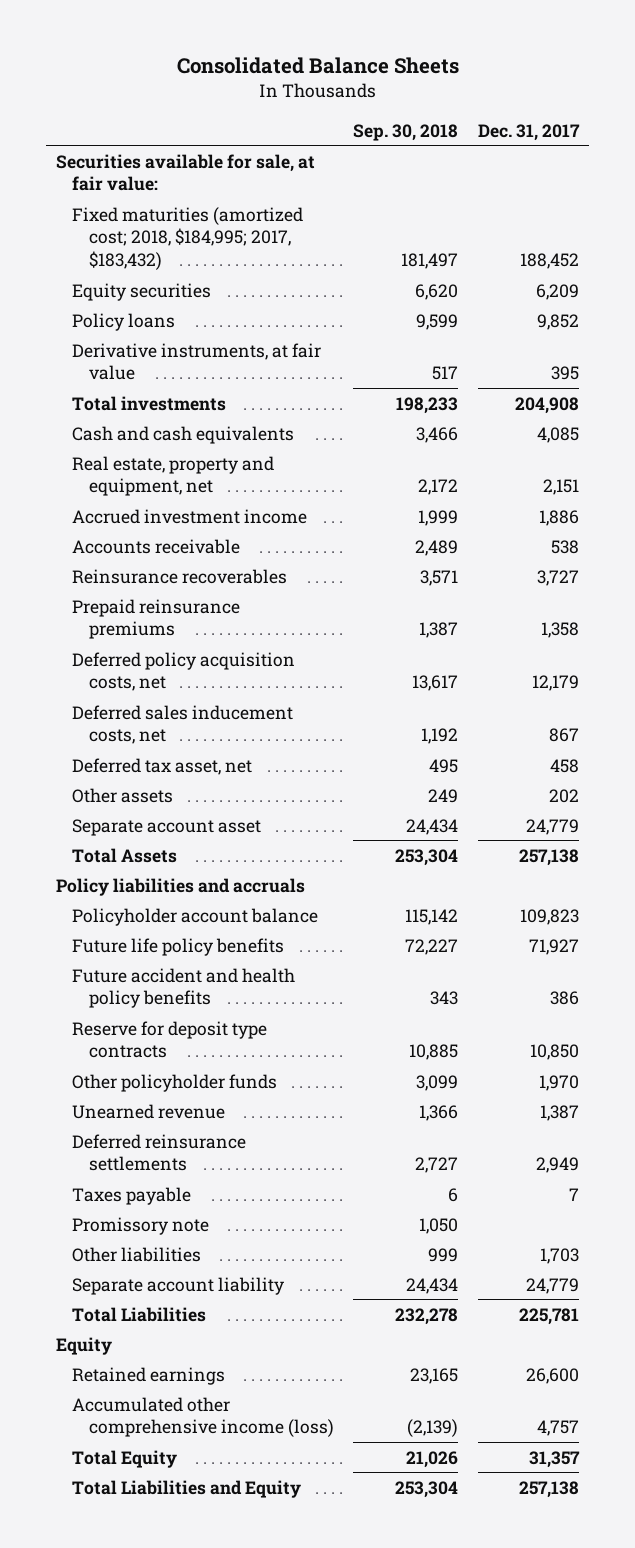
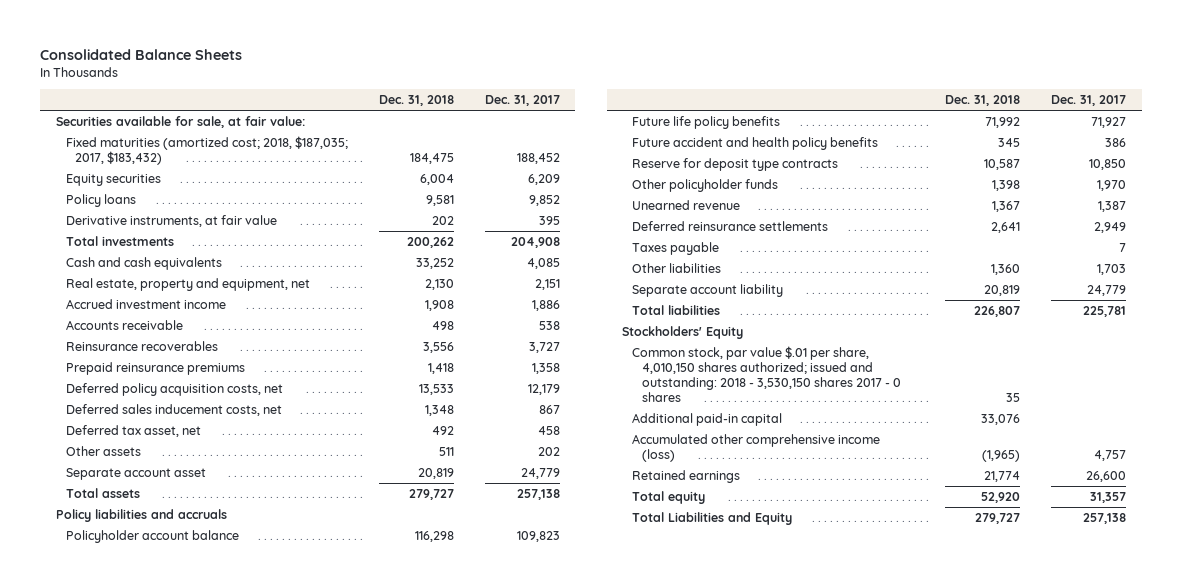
[353,123,459,141] Sep. 30, 2018 -> none
none -> [378,95,454,107] Dec. 31, 2018
[72,206,304,271] Fixed maturities (amortized cost; 2018, $184,995; 2017, $183,432) -> [65,135,348,166] Fixed maturities (amortized cost; 2018, $187,035; 2017, $183,432)
[72,847,178,863] Total Assets -> [65,487,140,498] Total assets
[72,1216,210,1235] Promissory note -> none
[72,1306,207,1322] Total Liabilities -> [631,304,720,315] Total liabilities
[55,1336,112,1355] Equity -> [622,325,744,339] Stockholders' Equity
none -> [631,345,901,403] Common stock, par value $.01 per share, 4,010,150 shares authorized; issued and outstanding: 2018 - 3,530,150 shares 2017 - 0 shares
none -> [631,412,782,426] Additional paid-in capital
[72,1366,226,1385] Retained earnings -> [631,469,740,483] Retained earnings
[72,1449,178,1468] Total Equity -> [631,490,705,504] Total equity

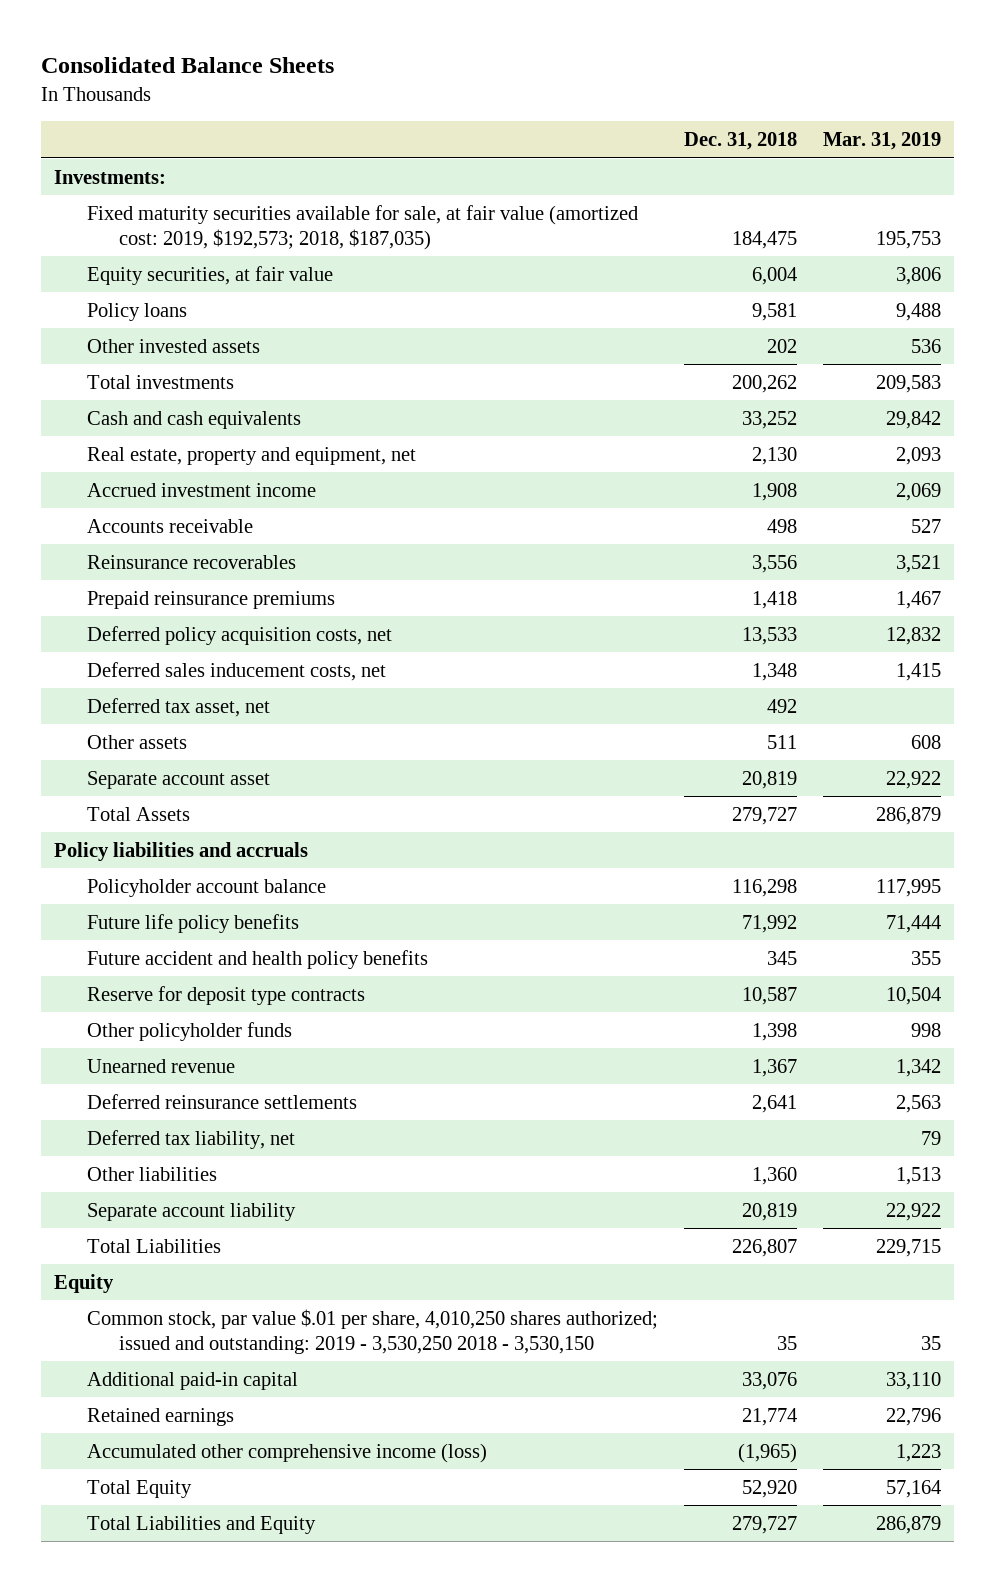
[484,95,560,107] Dec. 31, 2017 -> none
none -> [822,132,941,151] Mar. 31, 2019
[55,115,305,128] Securities available for sale, at fair value: -> none
none -> [53,169,166,184] Investments:
[65,135,348,166] Fixed maturities (amortized cost; 2018, $187,035; 2017, $183,432) -> [86,204,638,250] Fixed maturity securities available for sale, at fair value (amortized cost: 2019, $192,573; 2018, $187,035)
[65,173,161,186] Equity securities -> [86,265,333,285] Equity securities, at fair value
[65,214,277,227] Derivative instruments, at fair value -> none
none -> [86,338,260,353] Other invested assets
[65,487,140,498] Total assets -> [86,806,190,821] Total Assets
[631,241,719,255] Taxes payable -> none
none -> [86,1129,295,1149] Deferred tax liability, net
[631,304,720,315] Total liabilities -> [86,1238,221,1253] Total Liabilities
[622,325,744,339] Stockholders' Equity -> [53,1273,114,1293] Equity
[631,345,901,403] Common stock, par value $.01 per share, 4,010,150 shares authorized; issued and outstanding: 2018 - 3,530,150 shares 2017 - 0 shares -> [86,1308,658,1354] Common stock, par value $.01 per share, 4,010,250 shares authorized; issued and outstanding: 2019 - 3,530,250 2018 - 3,530,150
[631,433,880,463] Accumulated other comprehensive income (loss) -> [86,1442,487,1463] Accumulated other comprehensive income (loss)
[631,490,705,504] Total equity -> [86,1479,192,1498] Total Equity

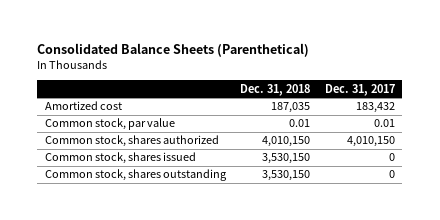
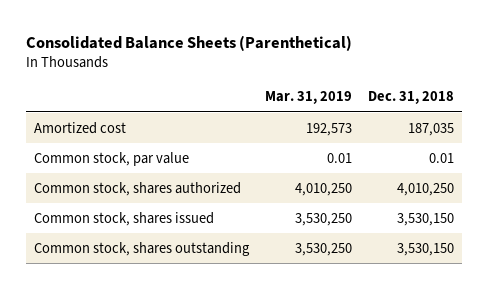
[325,83,396,96] Dec. 31, 2017 -> none
none -> [264,91,352,105] Mar. 31, 2019
[262,136,311,148] 4,010,150 -> [396,182,454,196] 4,010,250

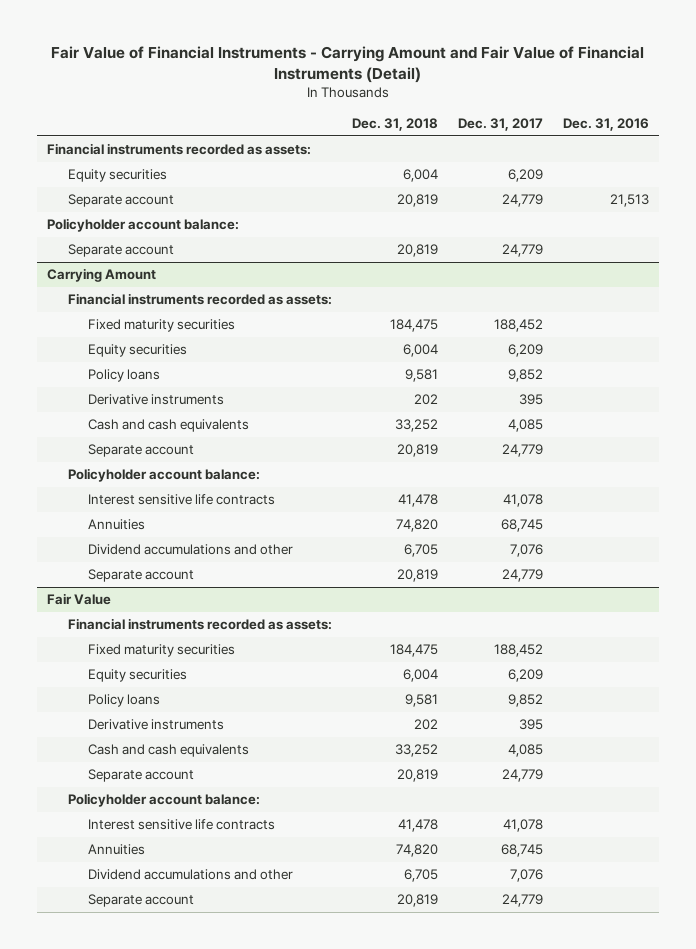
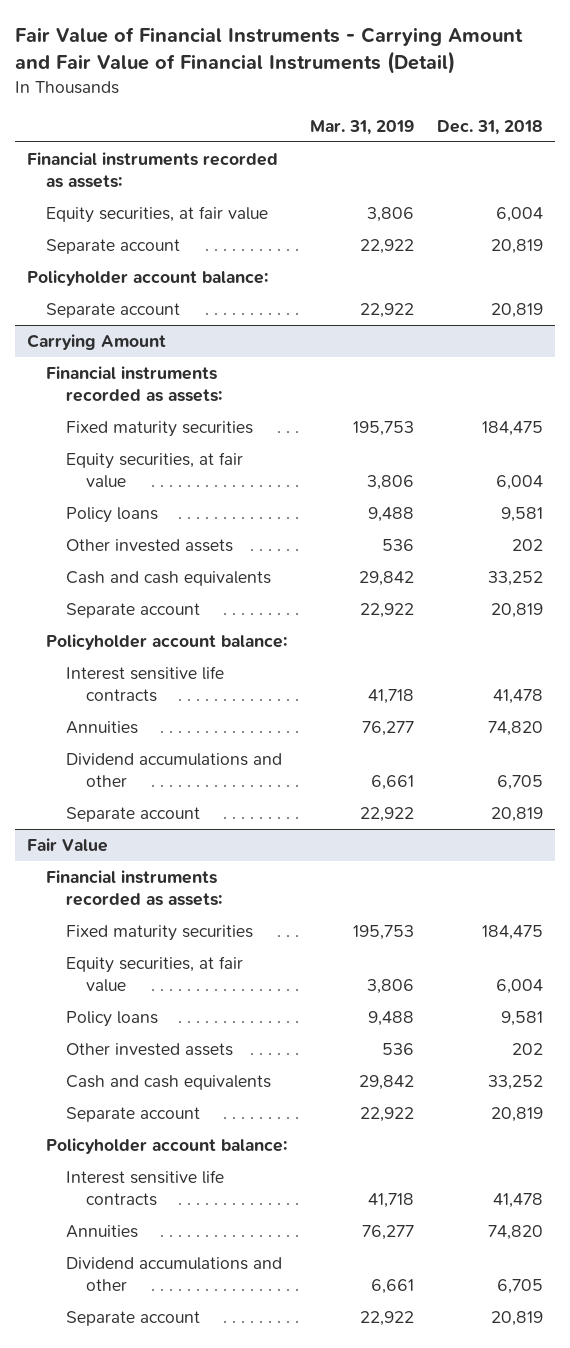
[457,118,543,132] Dec. 31, 2017 -> none
[563,118,650,132] Dec. 31, 2016 -> none
none -> [310,119,415,135] Mar. 31, 2019
[67,169,167,183] Equity securities -> [46,205,269,223] Equity securities, at fair value
[88,344,188,358] Equity securities -> [66,451,244,489] Equity securities, at fair value
[88,394,225,406] Derivative instruments -> none
none -> [66,538,234,552] Other invested assets
[88,669,188,683] Equity securities -> [66,955,244,993] Equity securities, at fair value
[88,719,225,731] Derivative instruments -> none
none -> [66,1042,234,1056] Other invested assets

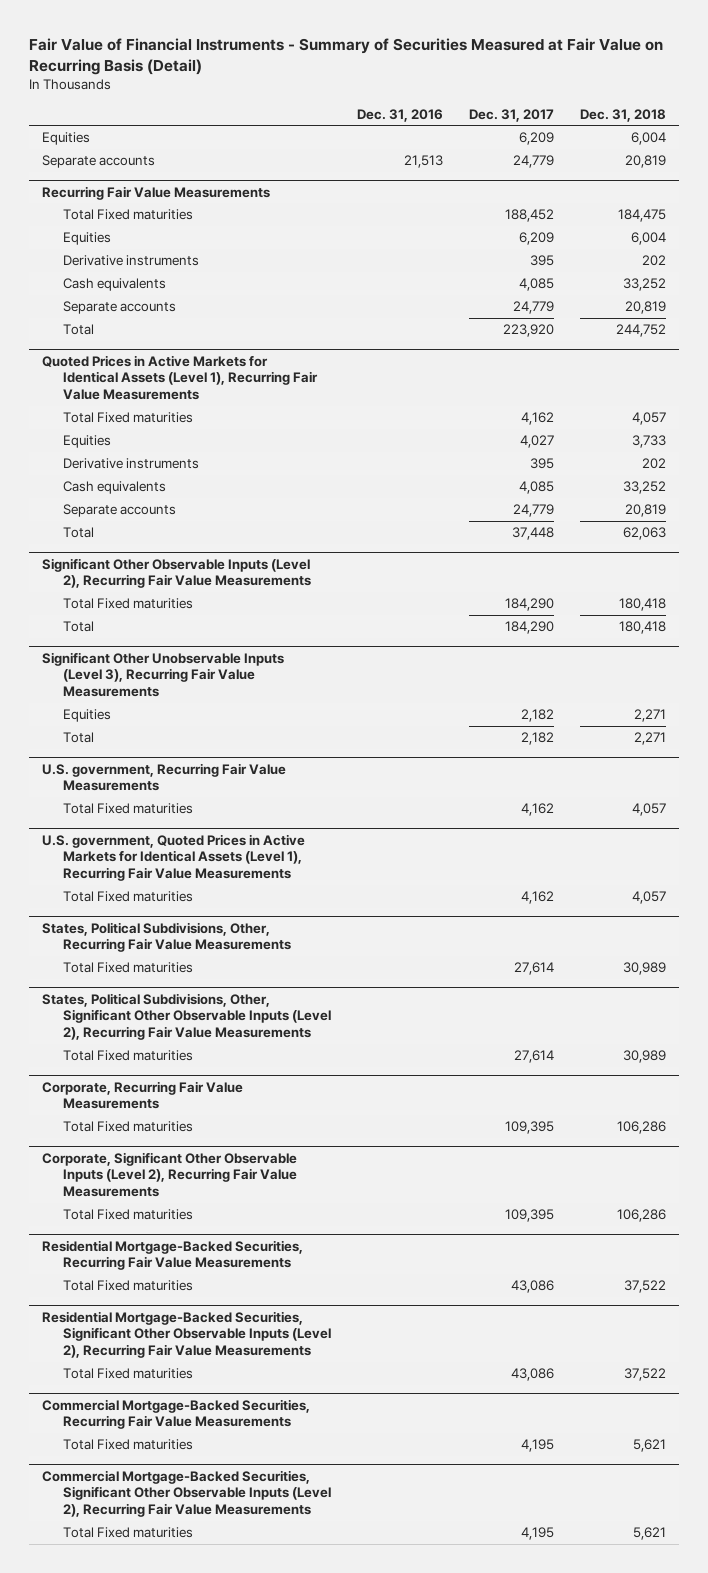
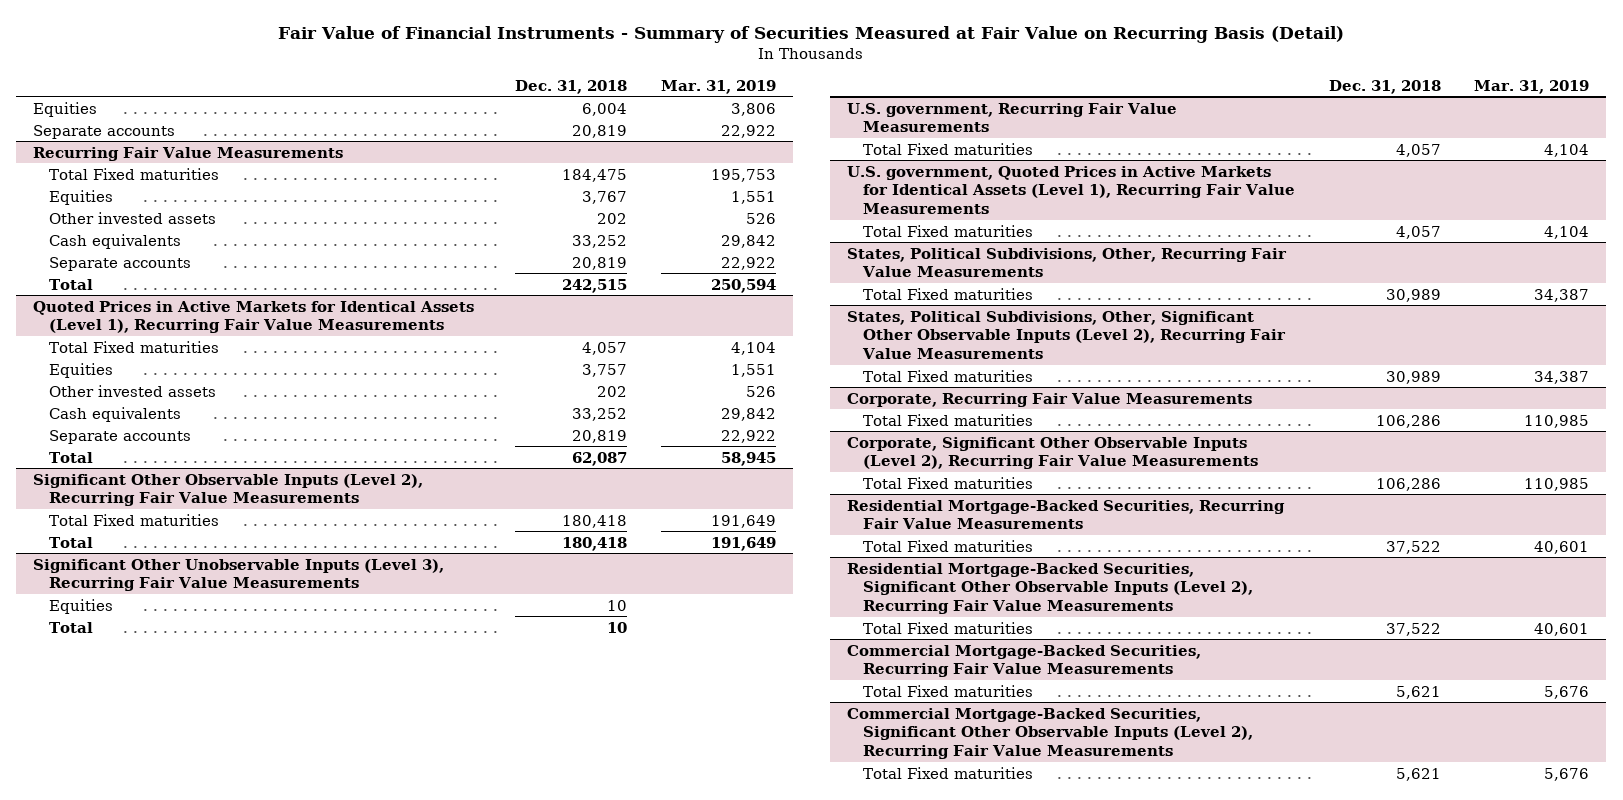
[356,108,443,122] Dec. 31, 2016 -> none
[468,108,554,122] Dec. 31, 2017 -> none
none -> [661,79,777,94] Mar. 31, 2019
[62,255,199,267] Derivative instruments -> none
[630,232,666,246] 6,004 -> [582,190,628,204] 3,767
none -> [49,211,217,224] Other invested assets
[615,324,666,338] 244,752 -> [562,278,628,293] 242,515
[62,458,199,470] Derivative instruments -> none
[631,435,666,449] 3,733 -> [582,363,628,377] 3,757
none -> [49,384,217,397] Other invested assets
[622,527,666,541] 62,063 -> [572,451,628,466] 62,087
[633,709,666,723] 2,271 -> [607,599,628,611] 10
[633,732,666,746] 2,271 -> [607,621,628,633] 10

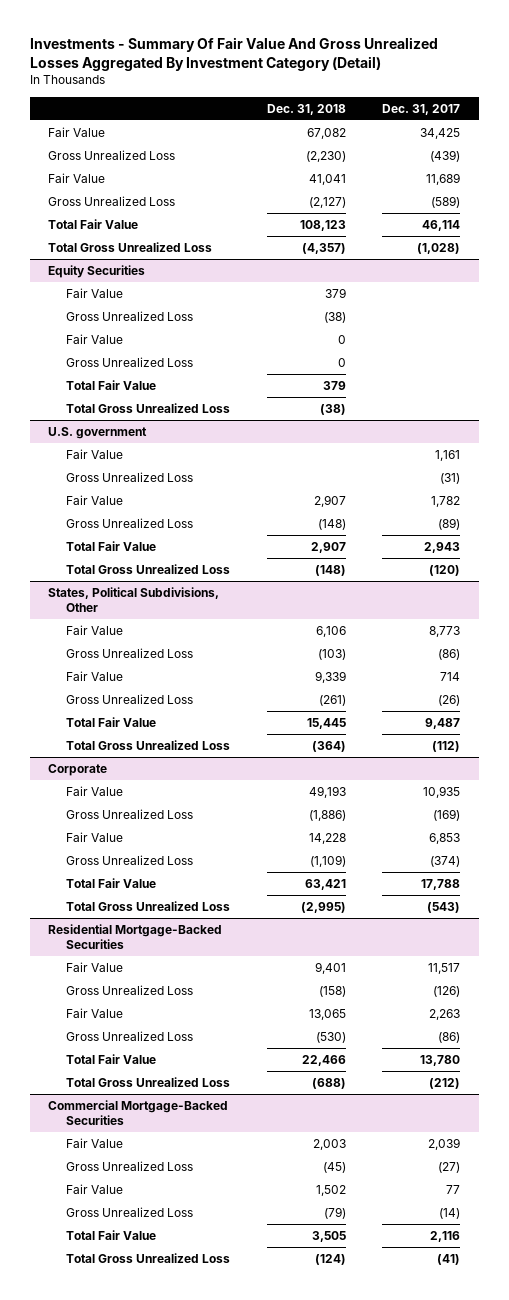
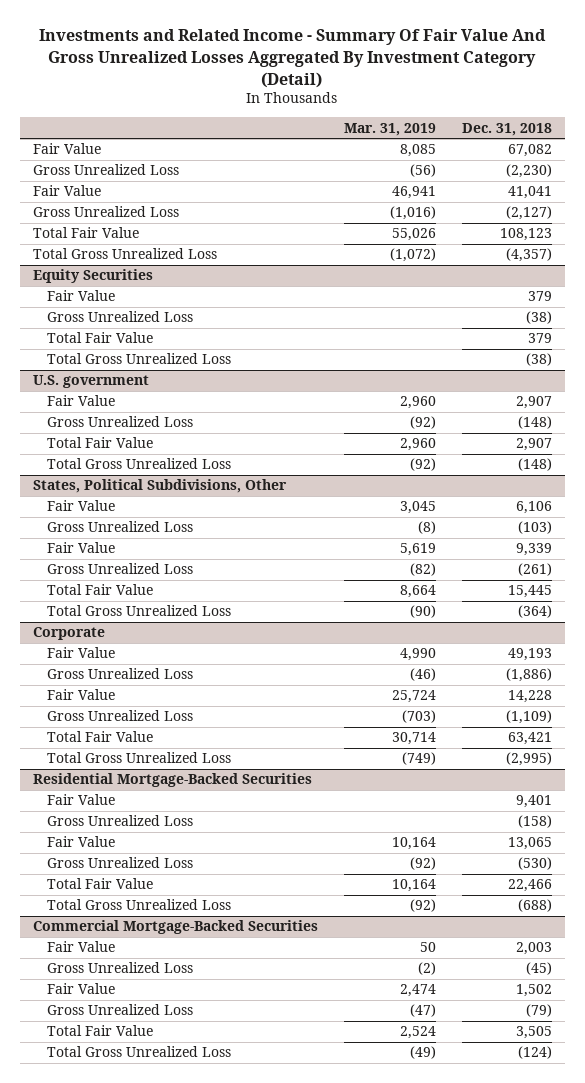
[29,36,438,71] Investments - Summary Of Fair Value And Gross Unrealized Losses Aggregated By Investment Category (Detail) -> [39,29,547,88] Investments and Related Income - Summary Of Fair Value And Gross Unrealized Losses Aggregated By Investment Category (Detail)
[382,103,461,115] Dec. 31, 2017 -> none
none -> [343,122,436,136] Mar. 31, 2019
[66,334,124,345] Fair Value -> none
[66,357,194,368] Gross Unrealized Loss -> none
[66,449,124,460] Fair Value -> none
[66,472,194,483] Gross Unrealized Loss -> none

